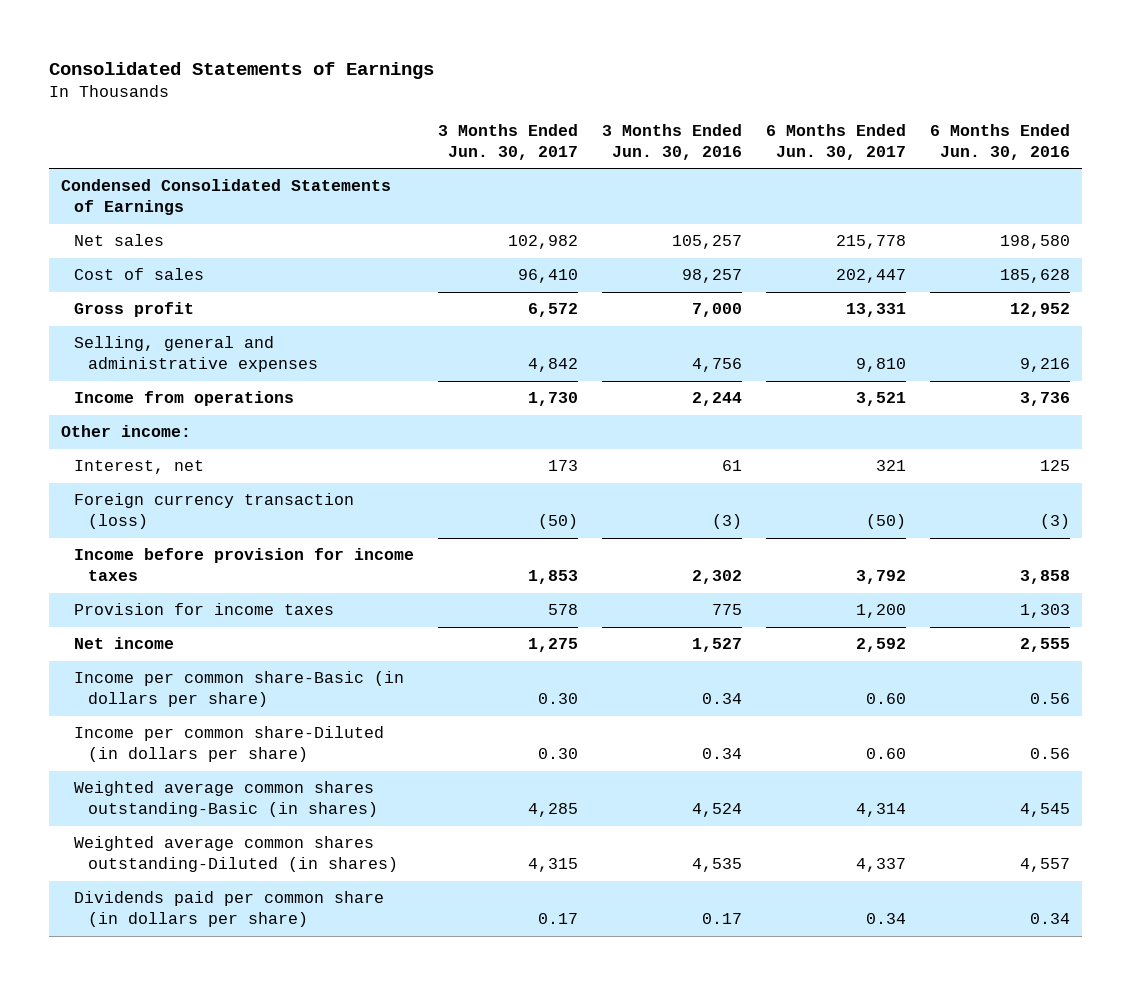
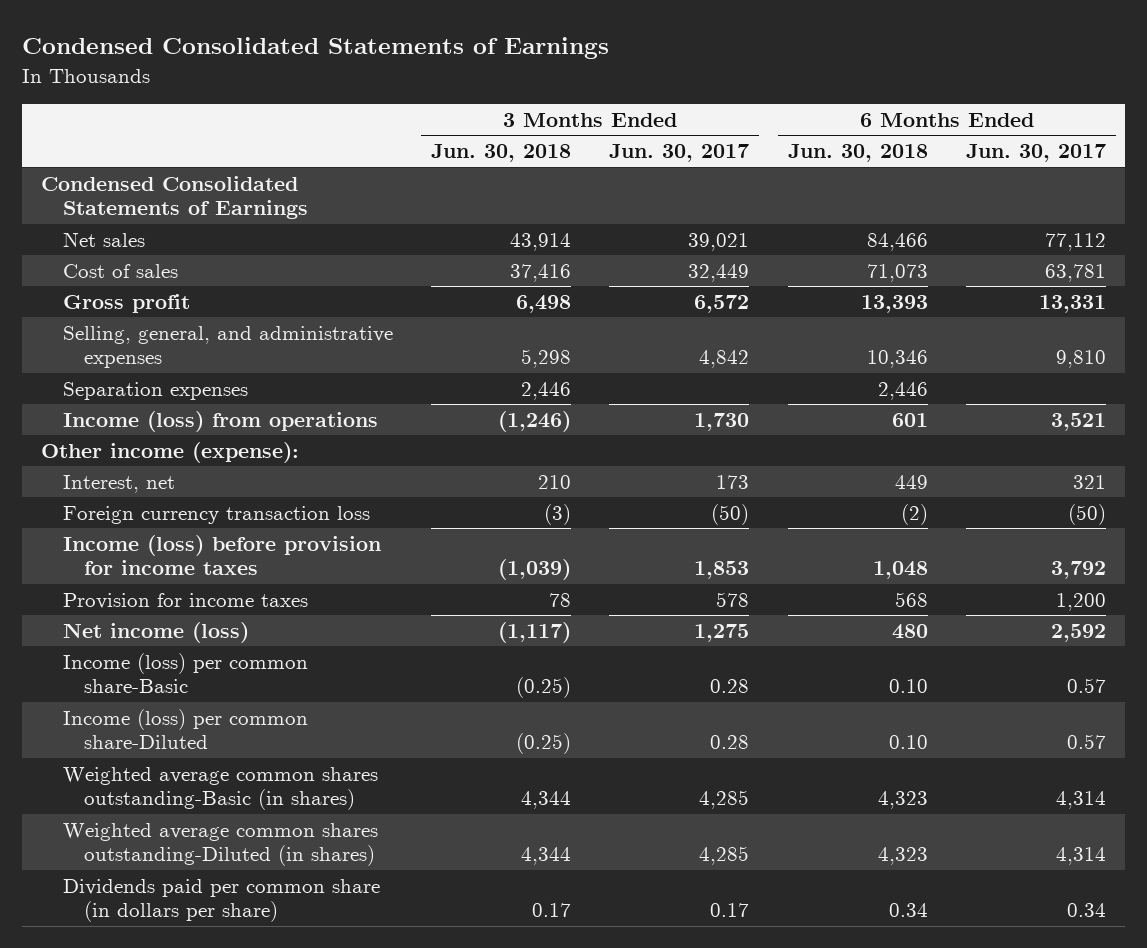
[49,61,435,79] Consolidated Statements of Earnings -> [21,37,609,60] Condensed Consolidated Statements of Earnings
[602,124,743,160] 3 Months Ended Jun. 30, 2016 -> none
[929,124,1070,160] 6 Months Ended Jun. 30, 2016 -> none
none -> [430,144,571,163] Jun. 30, 2018
none -> [787,144,928,163] Jun. 30, 2018
[508,235,579,250] 102,982 -> [688,232,750,251] 39,021
[835,235,906,250] 215,778 -> [1045,232,1107,251] 77,112
[518,269,579,284] 96,410 -> [688,263,750,282] 32,449
[835,269,906,284] 202,447 -> [1045,263,1107,282] 63,781
[74,336,318,373] Selling, general and administrative expenses -> [62,325,393,369] Selling, general, and administrative expenses
none -> [62,381,248,400] Separation expenses
[74,391,295,407] Income from operations -> [62,410,378,432] Income (loss) from operations
[61,425,192,438] Other income: -> [40,441,299,463] Other income (expense):
[74,493,355,530] Foreign currency transaction (loss) -> [62,505,370,524] Foreign currency transaction loss
[74,548,415,582] Income before provision for income taxes -> [62,534,381,576] Income (loss) before provision for income taxes
[74,637,175,650] Net income -> [62,621,249,643] Net income (loss)
[74,671,405,708] Income per common share-Basic (in dollars per share) -> [62,652,308,694] Income (loss) per common share-Basic
[538,693,579,705] 0.30 -> [710,679,750,694] 0.28
[865,693,906,705] 0.60 -> [1067,678,1107,694] 0.57
[74,726,385,763] Income per common share-Diluted (in dollars per share) -> [62,708,308,750] Income (loss) per common share-Diluted
[538,748,579,760] 0.30 -> [710,735,750,750] 0.28
[865,748,906,760] 0.60 -> [1067,734,1107,750] 0.57
[528,858,579,873] 4,315 -> [699,846,750,866] 4,285
[855,858,906,873] 4,337 -> [1056,847,1107,866] 4,314

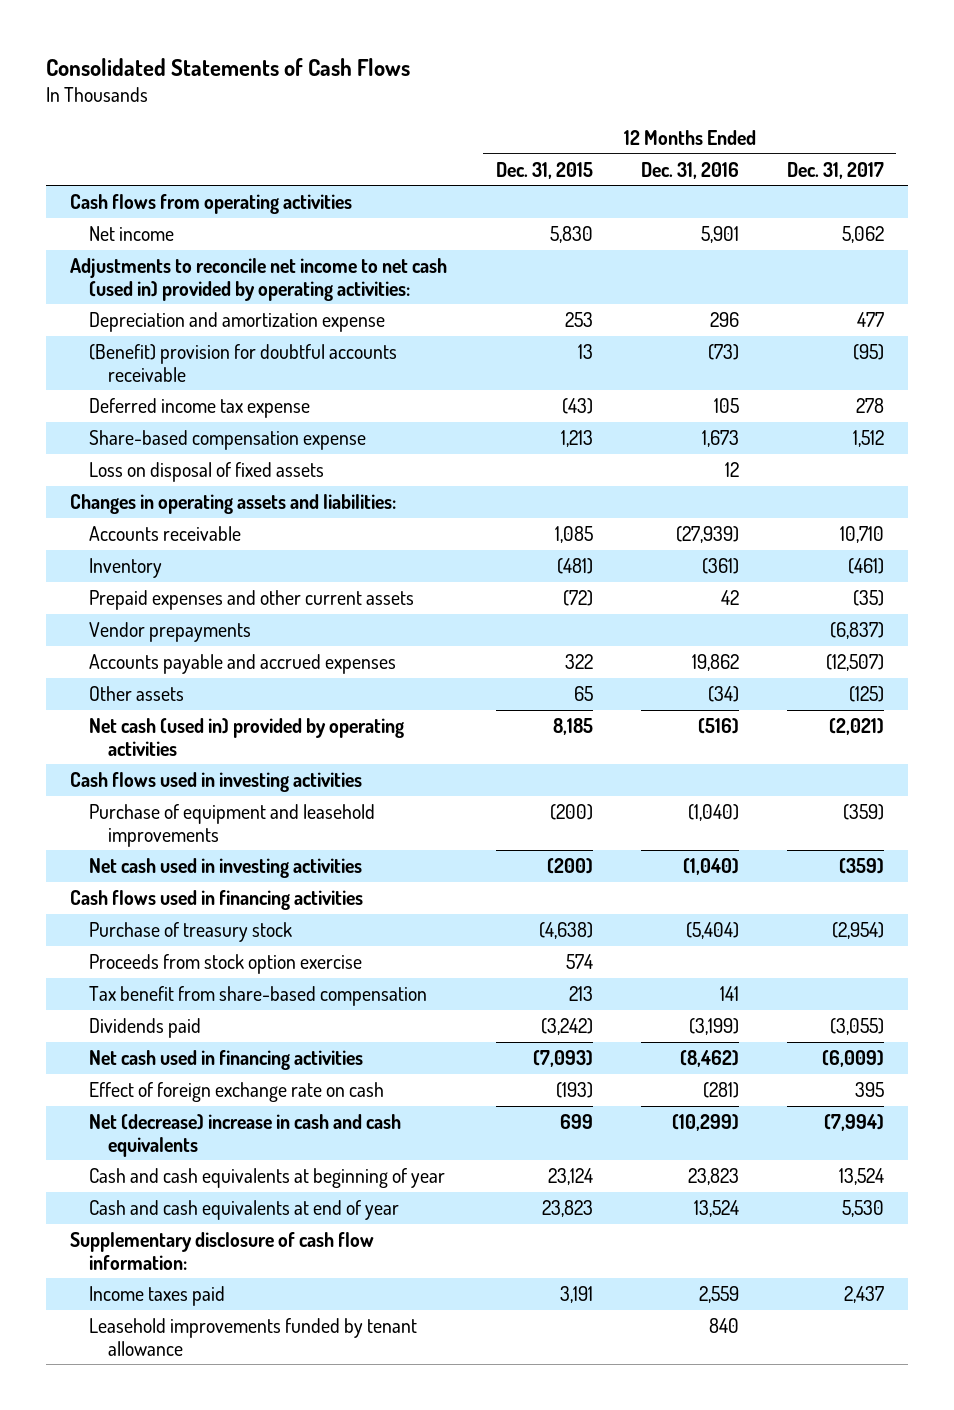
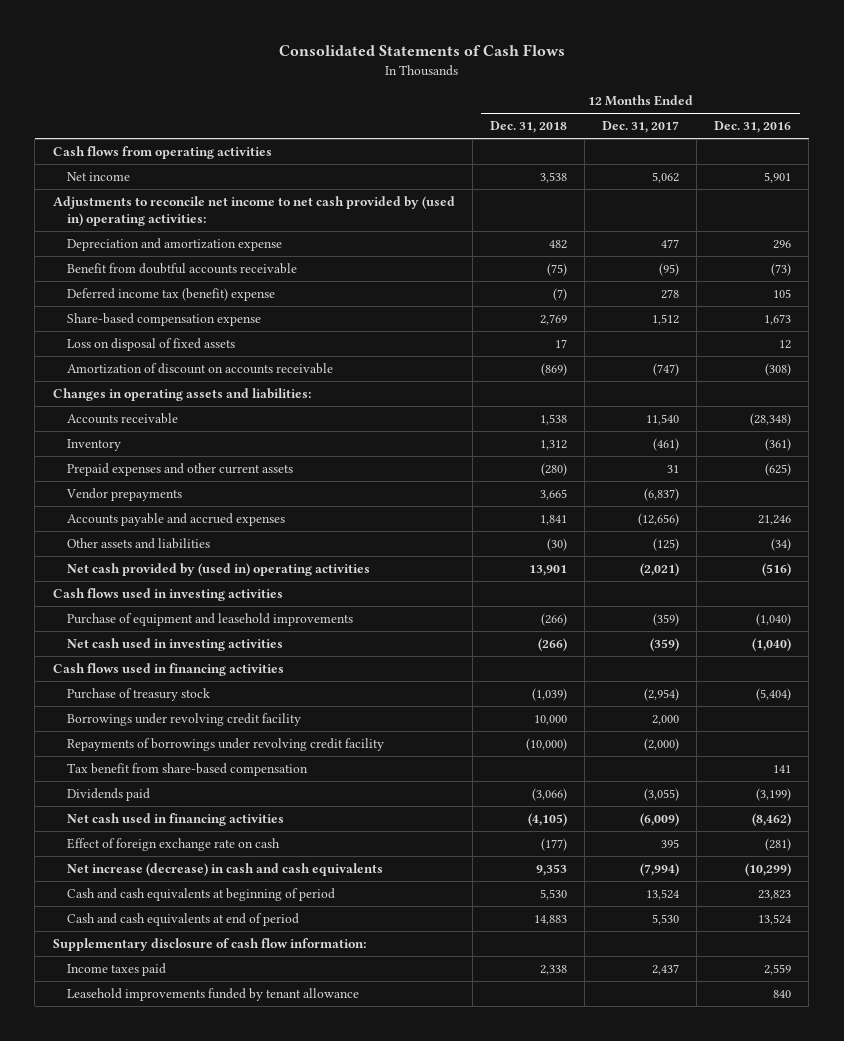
[495,161,593,179] Dec. 31, 2015 -> none
none -> [489,121,567,134] Dec. 31, 2018
[70,258,448,301] Adjustments to reconcile net income to net cash (used in) provided by operating activities: -> [52,195,455,227] Adjustments to reconcile net income to net cash provided by (used in) operating activities:
[89,344,398,382] (Benefit) provision for doubtful accounts receivable -> [67,262,298,274] Benefit from doubtful accounts receivable
[89,398,311,419] Deferred income tax expense -> [67,287,276,301] Deferred income tax (benefit) expense
none -> [67,362,334,374] Amortization of discount on accounts receivable
[675,526,739,544] (27,939) -> [750,412,792,426] (28,348)
[840,526,885,544] 10,710 -> [646,413,680,425] 11,540
[720,590,739,606] 42 -> [765,462,792,476] (625)
[853,590,885,607] (35) -> [667,464,680,473] 31
[691,654,739,672] 19,862 -> [758,514,792,525] 21,246
[826,654,885,672] (12,507) -> [638,512,680,526] (12,656)
[89,686,185,702] Other assets -> [67,537,211,549] Other assets and liabilities
[89,718,405,756] Net cash (used in) provided by operating activities -> [67,562,371,576] Net cash provided by (used in) operating activities
[89,954,363,975] Proceeds from stock option exercise -> none
none -> [67,712,302,726] Borrowings under revolving credit facility
none -> [67,737,385,751] Repayments of borrowings under revolving credit facility
[89,1114,402,1157] Net (decrease) increase in cash and cash equivalents -> [67,862,384,876] Net increase (decrease) in cash and cash equivalents
[89,1168,446,1189] Cash and cash equivalents at beginning of year -> [67,887,336,901] Cash and cash equivalents at beginning of period
[89,1200,400,1221] Cash and cash equivalents at end of year -> [67,912,300,926] Cash and cash equivalents at end of period

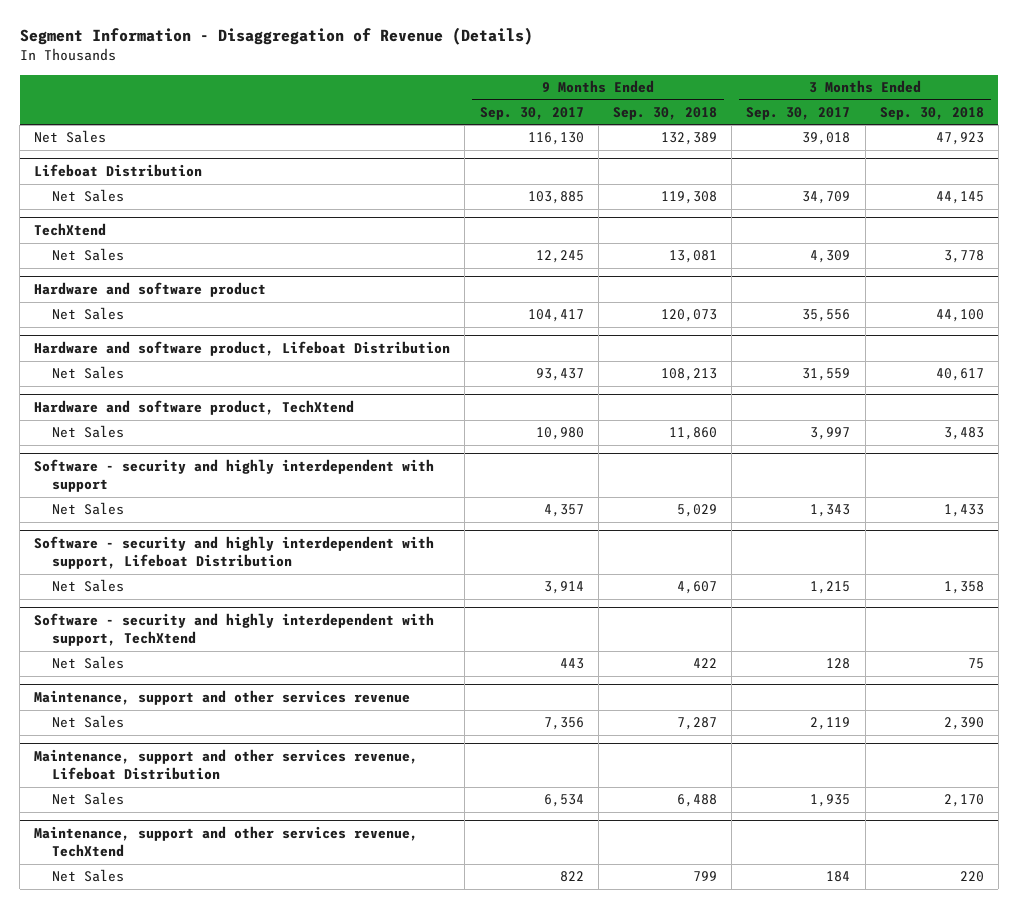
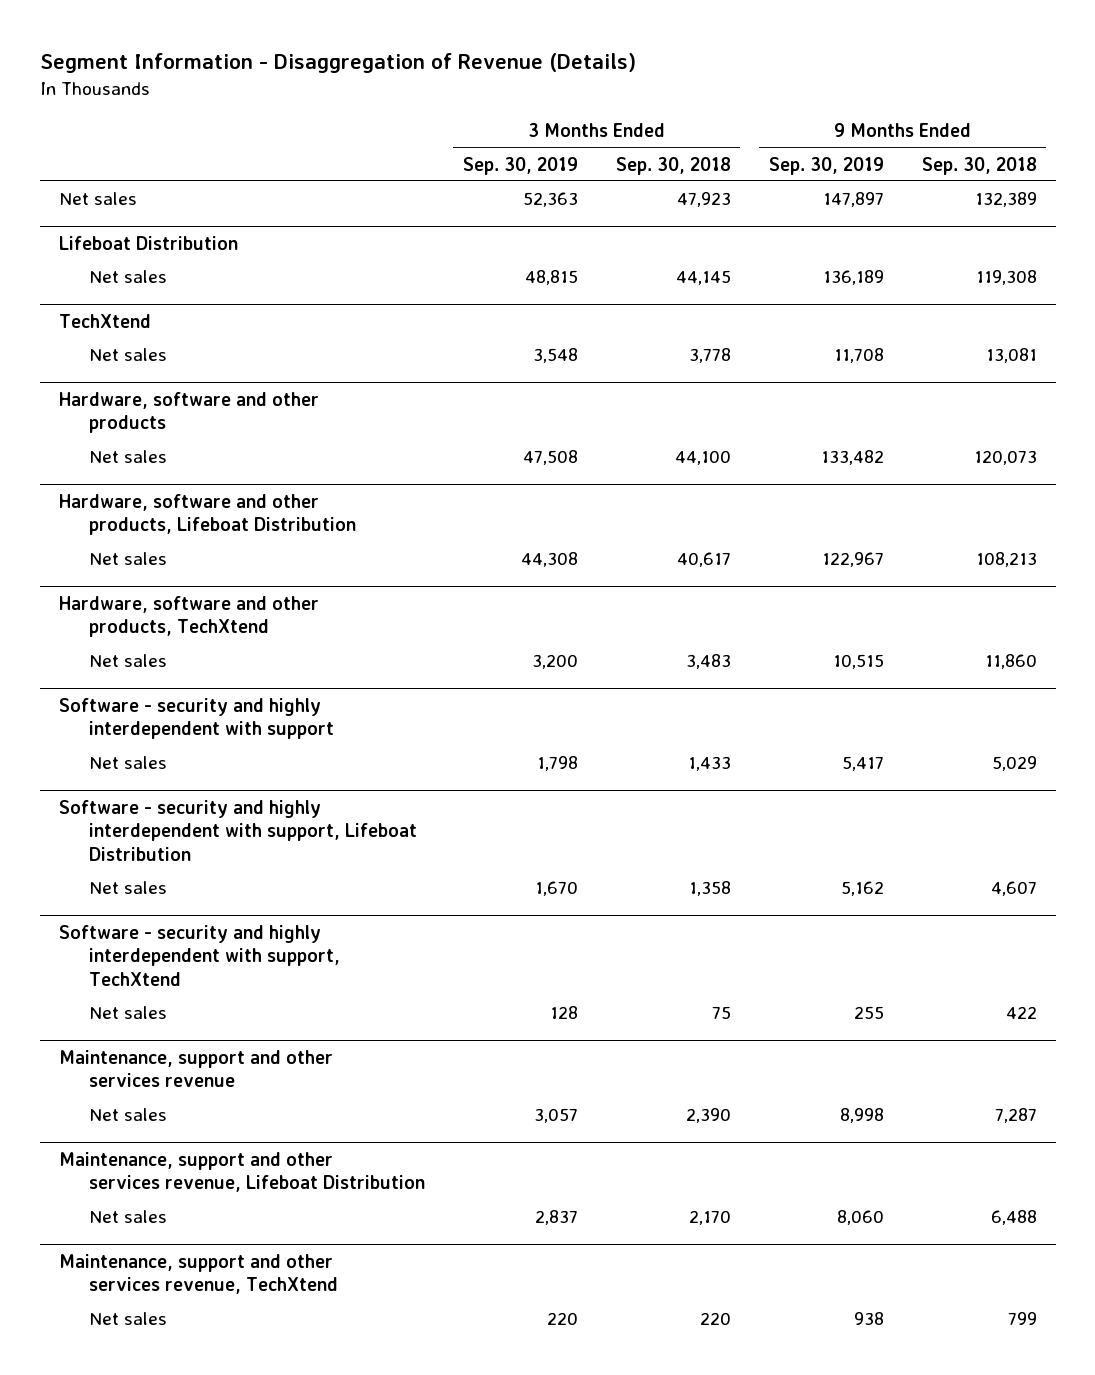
[479,106,584,120] Sep. 30, 2017 -> none
[746,106,851,120] Sep. 30, 2017 -> none
none -> [462,156,578,175] Sep. 30, 2019
none -> [768,156,884,175] Sep. 30, 2019
[34,130,107,144] Net Sales -> [58,192,137,206] Net sales
[52,189,125,203] Net Sales -> [88,270,167,284] Net sales
[52,248,125,262] Net Sales -> [88,348,167,362] Net sales
[34,282,267,298] Hardware and software product -> [58,391,319,434] Hardware, software and other products
[52,307,125,321] Net Sales -> [88,450,167,464] Net sales
[34,341,451,357] Hardware and software product, Lifeboat Distribution -> [58,493,356,536] Hardware, software and other products, Lifeboat Distribution
[52,366,125,380] Net Sales -> [88,552,167,566] Net sales
[34,400,355,416] Hardware and software product, TechXtend -> [58,595,319,638] Hardware, software and other products, TechXtend
[52,425,125,439] Net Sales -> [88,654,167,668] Net sales
[52,502,125,516] Net Sales -> [88,756,167,770] Net sales
[52,579,125,593] Net Sales -> [88,881,167,895] Net sales
[52,656,125,670] Net Sales -> [88,1006,167,1020] Net sales
[52,715,125,729] Net Sales -> [88,1108,167,1122] Net sales
[52,792,125,806] Net Sales -> [88,1210,167,1224] Net sales
[52,869,125,883] Net Sales -> [88,1312,167,1326] Net sales

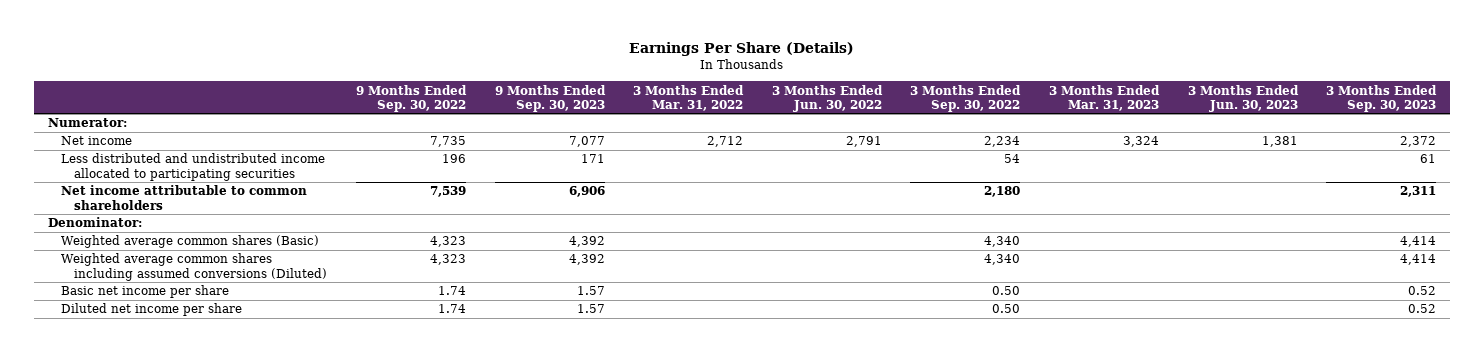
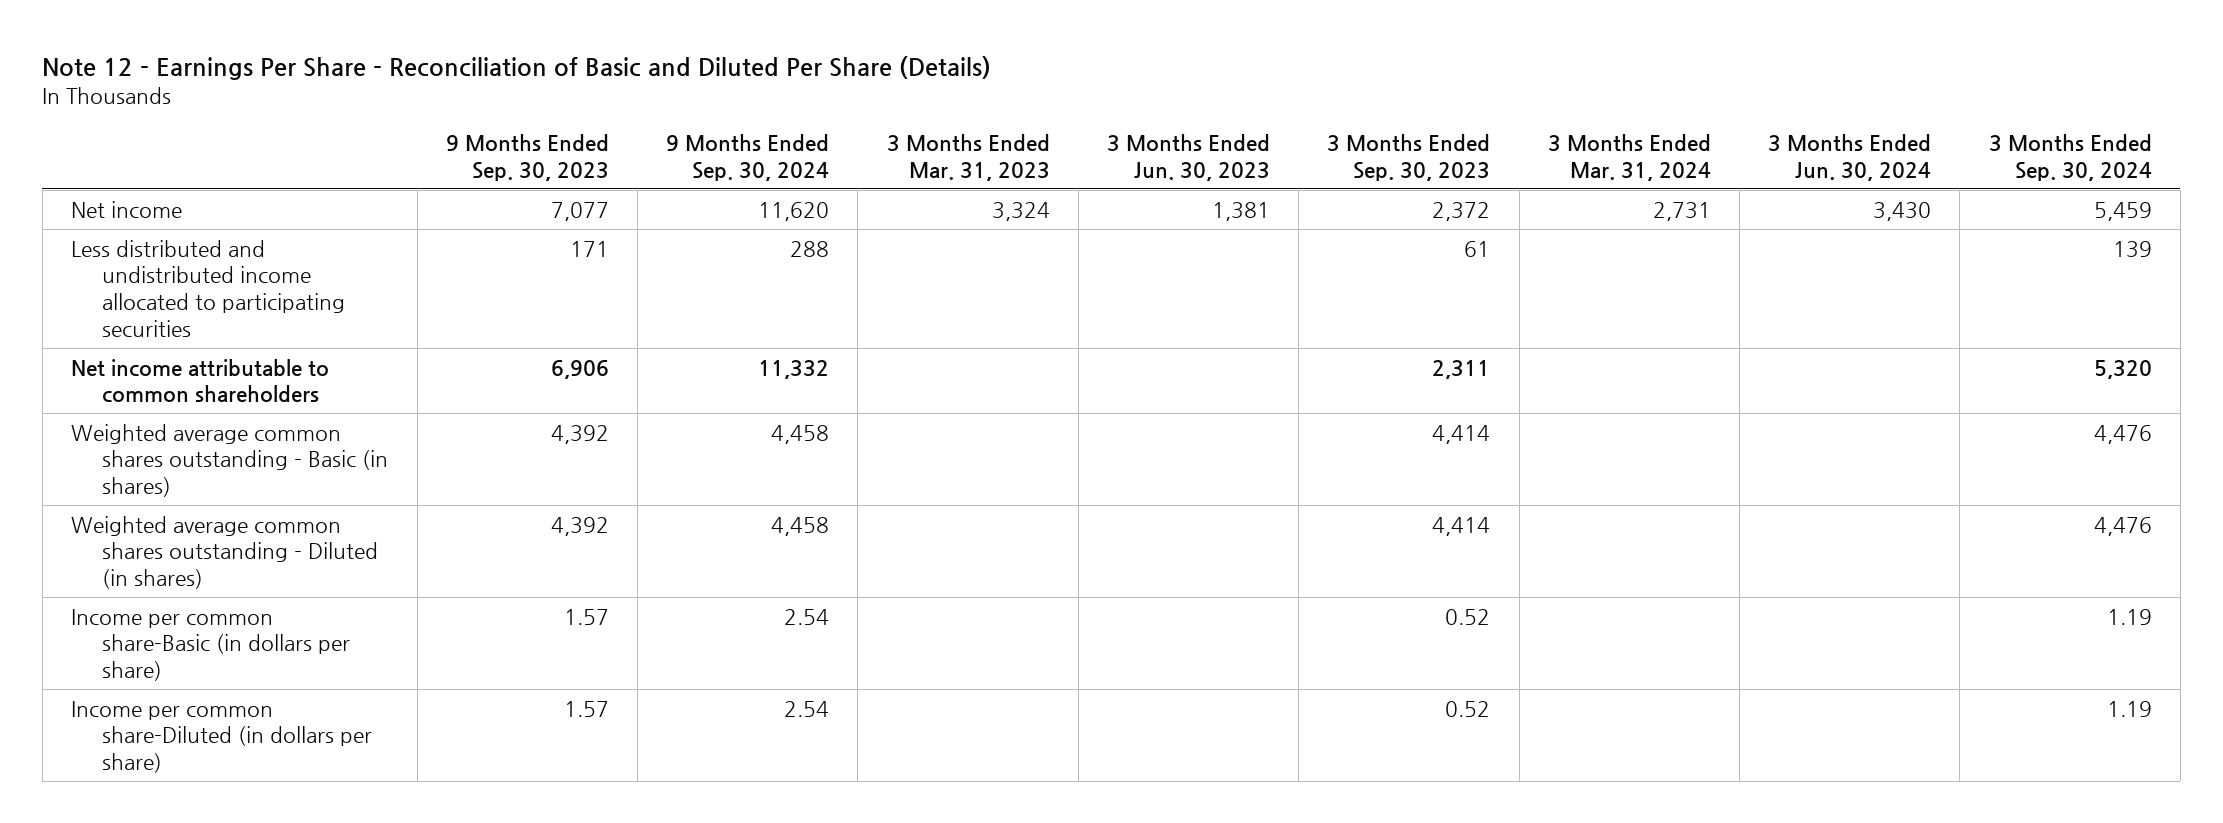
[629,41,855,56] Earnings Per Share (Details) -> [42,55,992,80] Note 12 - Earnings Per Share - Reconciliation of Basic and Diluted Per Share (Details)
[356,84,468,112] 9 Months Ended Sep. 30, 2022 -> none
[633,84,745,111] 3 Months Ended Mar. 31, 2022 -> none
[771,84,883,112] 3 Months Ended Jun. 30, 2022 -> none
[910,84,1022,112] 3 Months Ended Sep. 30, 2022 -> none
none -> [666,134,830,181] 9 Months Ended Sep. 30, 2024
none -> [1547,134,1711,181] 3 Months Ended Mar. 31, 2024
none -> [1768,134,1932,181] 3 Months Ended Jun. 30, 2024
none -> [1988,134,2152,181] 3 Months Ended Sep. 30, 2024
[48,118,128,128] Numerator: -> none
[48,217,143,228] Denominator: -> none
[61,235,320,249] Weighted average common shares (Basic) -> [71,423,389,498] Weighted average common shares outstanding - Basic (in shares)
[61,253,328,281] Weighted average common shares including assumed conversions (Diluted) -> [71,515,379,590] Weighted average common shares outstanding - Diluted (in shares)
[61,285,230,299] Basic net income per share -> [71,608,351,682] Income per common share-Basic (in dollars per share)
[61,303,243,317] Diluted net income per share -> [71,700,373,774] Income per common share-Diluted (in dollars per share)

